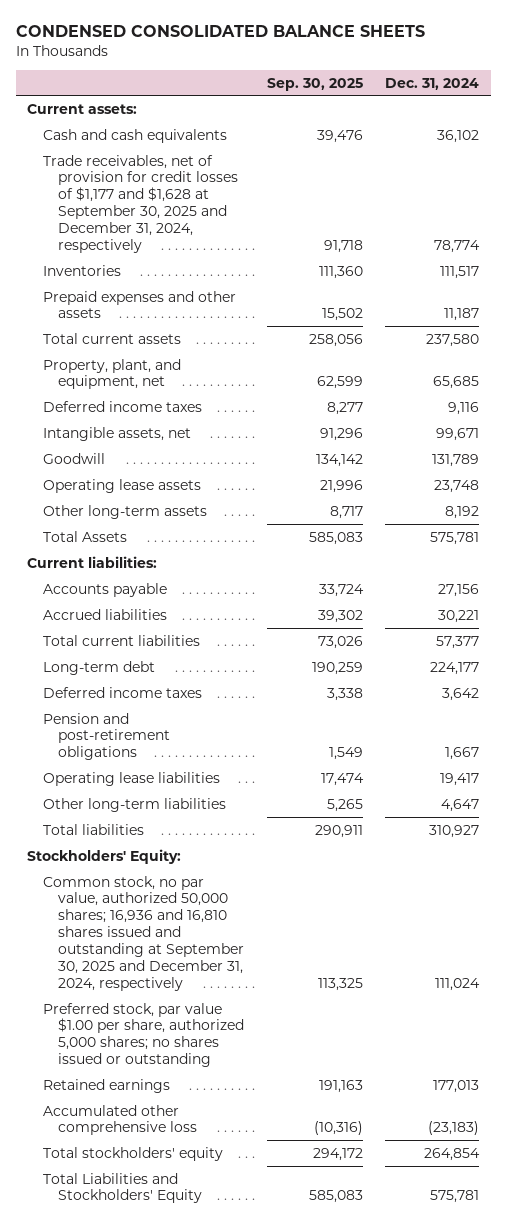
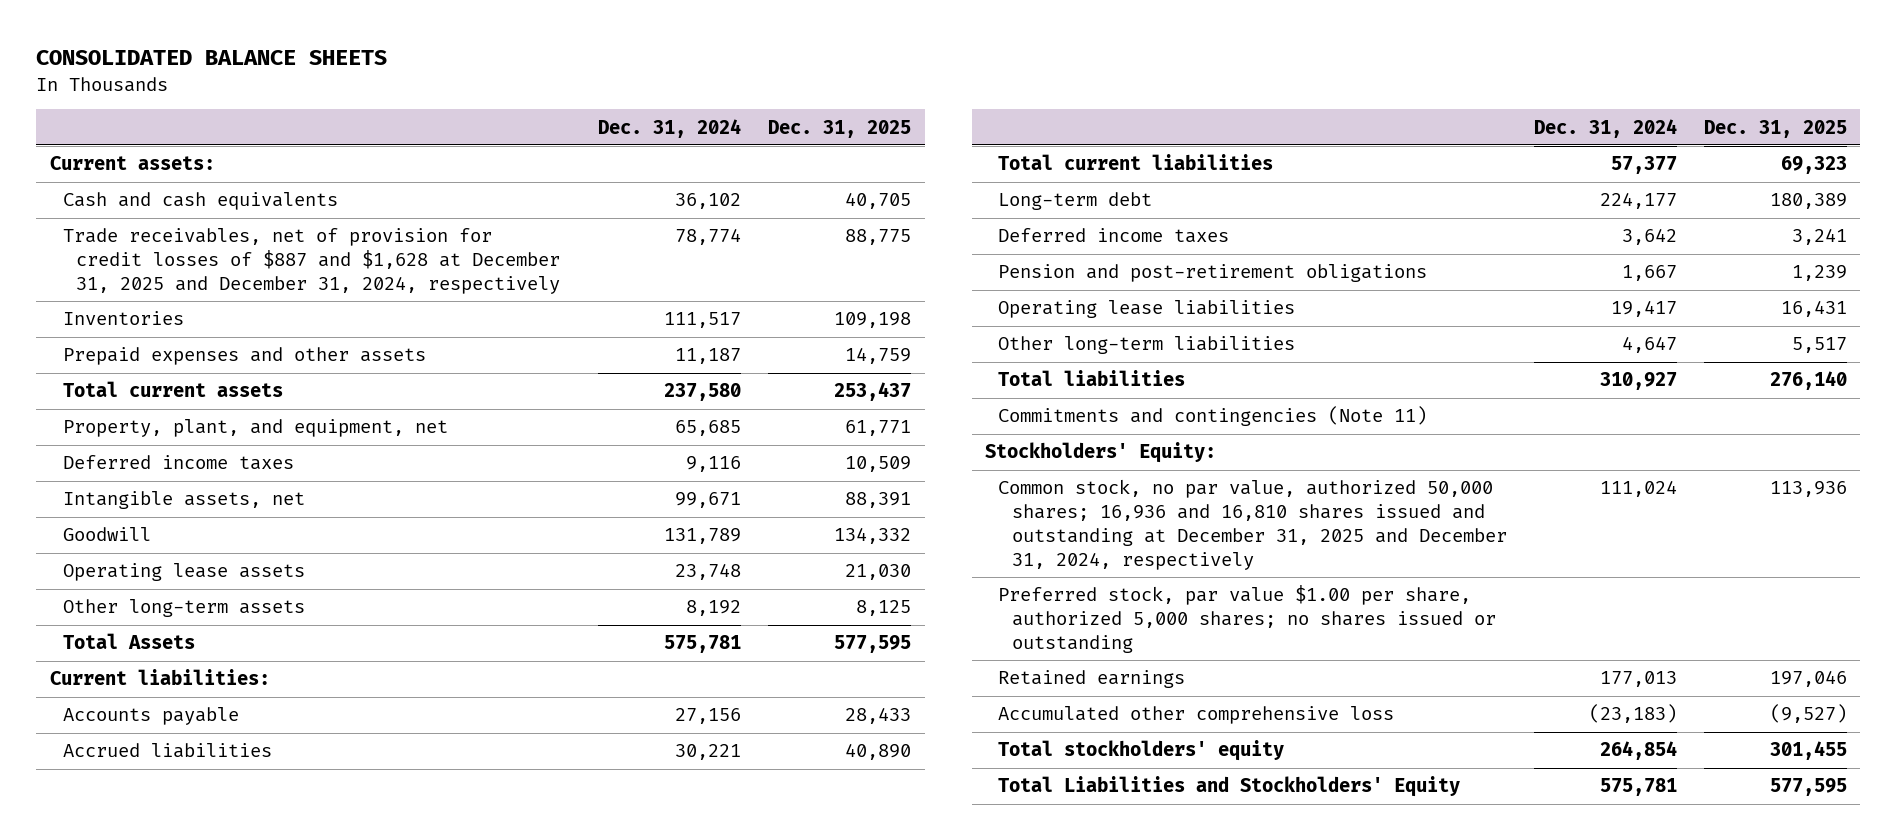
[15,25,425,38] CONDENSED CONSOLIDATED BALANCE SHEETS -> [36,50,388,66] CONSOLIDATED BALANCE SHEETS
[266,77,363,91] Sep. 30, 2025 -> none
none -> [768,119,912,138] Dec. 31, 2025
[42,154,239,253] Trade receivables, net of provision for credit losses of $1,177 and $1,628 at September 30, 2025 and December 31, 2024, respectively -> [63,228,561,294] Trade receivables, net of provision for credit losses of $887 and $1,628 at December 31, 2025 and December 31, 2024, respectively
none -> [998,406,1428,427] Commitments and contingencies (Note 11)
[42,875,245,991] Common stock, no par value, authorized 50,000 shares; 16,936 and 16,810 shares issued and outstanding at September 30, 2025 and December 31, 2024, respectively -> [998,479,1507,570] Common stock, no par value, authorized 50,000 shares; 16,936 and 16,810 shares issued and outstanding at December 31, 2025 and December 31, 2024, respectively

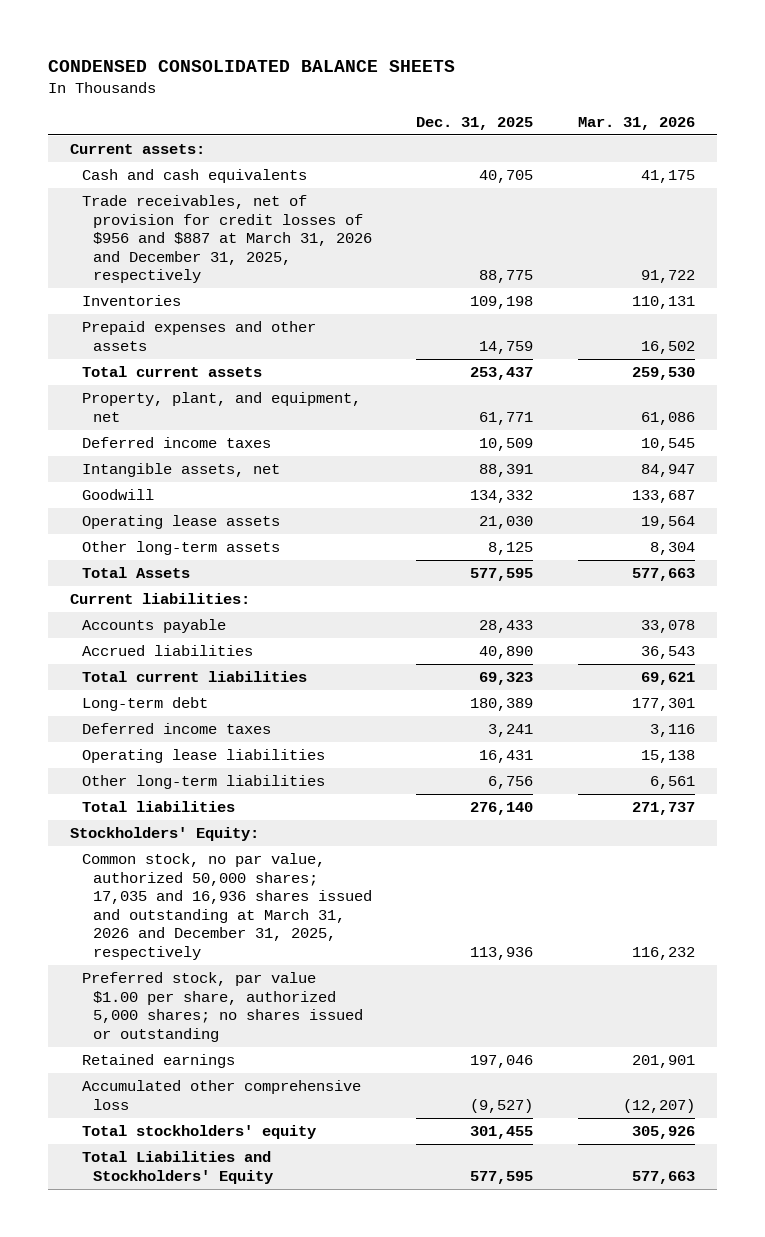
[36,50,388,66] CONSOLIDATED BALANCE SHEETS -> [48,60,456,73] CONDENSED CONSOLIDATED BALANCE SHEETS
[598,118,742,138] Dec. 31, 2024 -> none
none -> [577,116,695,130] Mar. 31, 2026
[63,228,561,294] Trade receivables, net of provision for credit losses of $887 and $1,628 at December 31, 2025 and December 31, 2024, respectively -> [81,195,373,284] Trade receivables, net of provision for credit losses of $956 and $887 at March 31, 2026 and December 31, 2025, respectively
[998,264,1428,283] Pension and post-retirement obligations -> none
[1791,337,1847,354] 5,517 -> [488,776,534,790] 6,756
[998,406,1428,427] Commitments and contingencies (Note 11) -> none
[998,479,1507,570] Common stock, no par value, authorized 50,000 shares; 16,936 and 16,810 shares issued and outstanding at December 31, 2025 and December 31, 2024, respectively -> [81,853,373,960] Common stock, no par value, authorized 50,000 shares; 17,035 and 16,936 shares issued and outstanding at March 31, 2026 and December 31, 2025, respectively

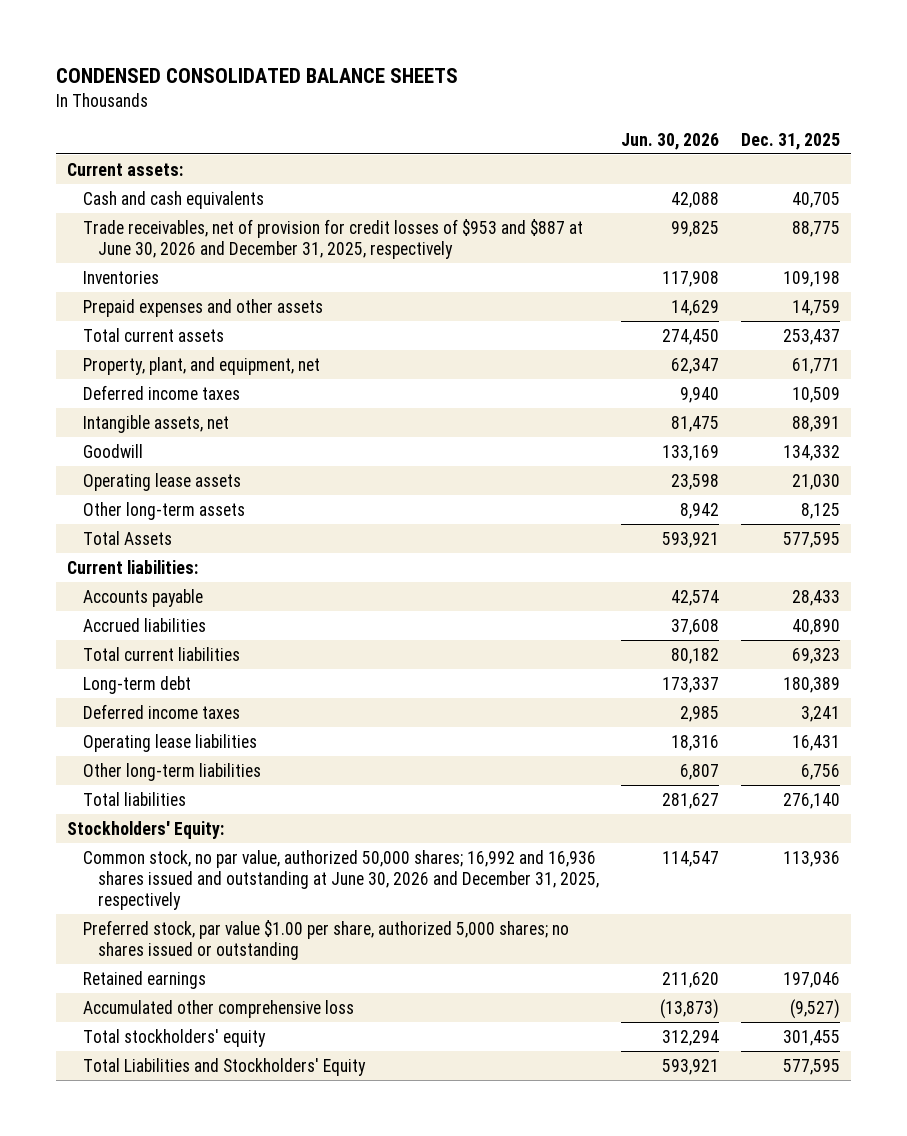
[577,116,695,130] Mar. 31, 2026 -> none
none -> [621,132,720,150] Jun. 30, 2026
[81,195,373,284] Trade receivables, net of provision for credit losses of $956 and $887 at March 31, 2026 and December 31, 2025, respectively -> [82,218,583,259] Trade receivables, net of provision for credit losses of $953 and $887 at June 30, 2026 and December 31, 2025, respectively
[81,853,373,960] Common stock, no par value, authorized 50,000 shares; 17,035 and 16,936 shares issued and outstanding at March 31, 2026 and December 31, 2025, respectively -> [82,849,600,910] Common stock, no par value, authorized 50,000 shares; 16,992 and 16,936 shares issued and outstanding at June 30, 2026 and December 31, 2025, respectively

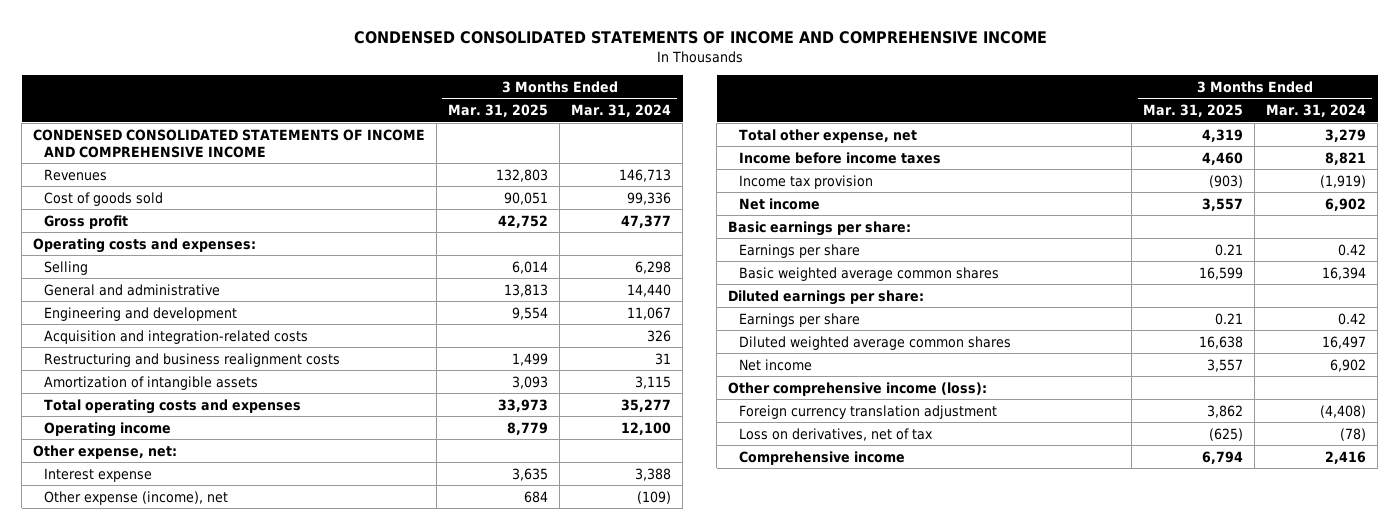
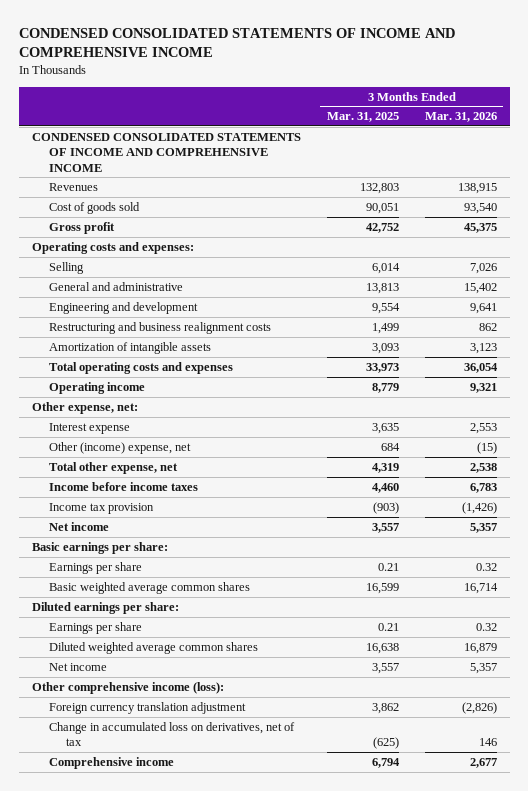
[571,104,672,118] Mar. 31, 2024 -> none
none -> [424,112,497,123] Mar. 31, 2026
[43,329,308,344] Acquisition and integration-related costs -> none
[43,490,228,505] Other expense (income), net -> [48,441,191,454] Other (income) expense, net
[738,427,933,441] Loss on derivatives, net of tax -> [48,721,295,747] Change in accumulated loss on derivatives, net of tax

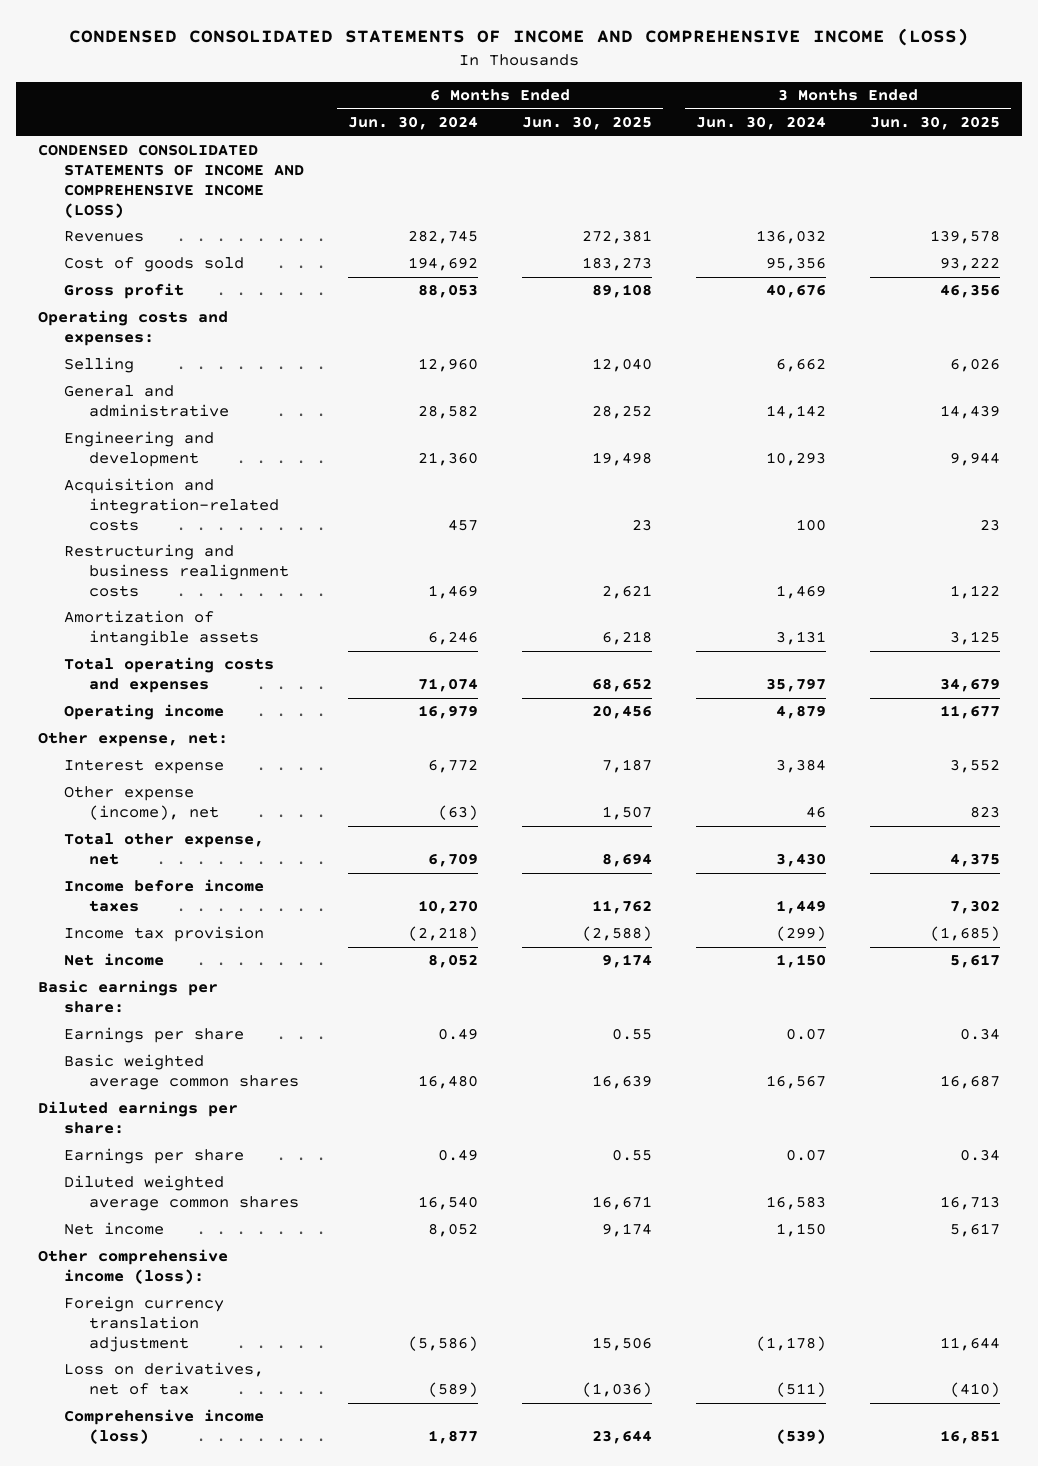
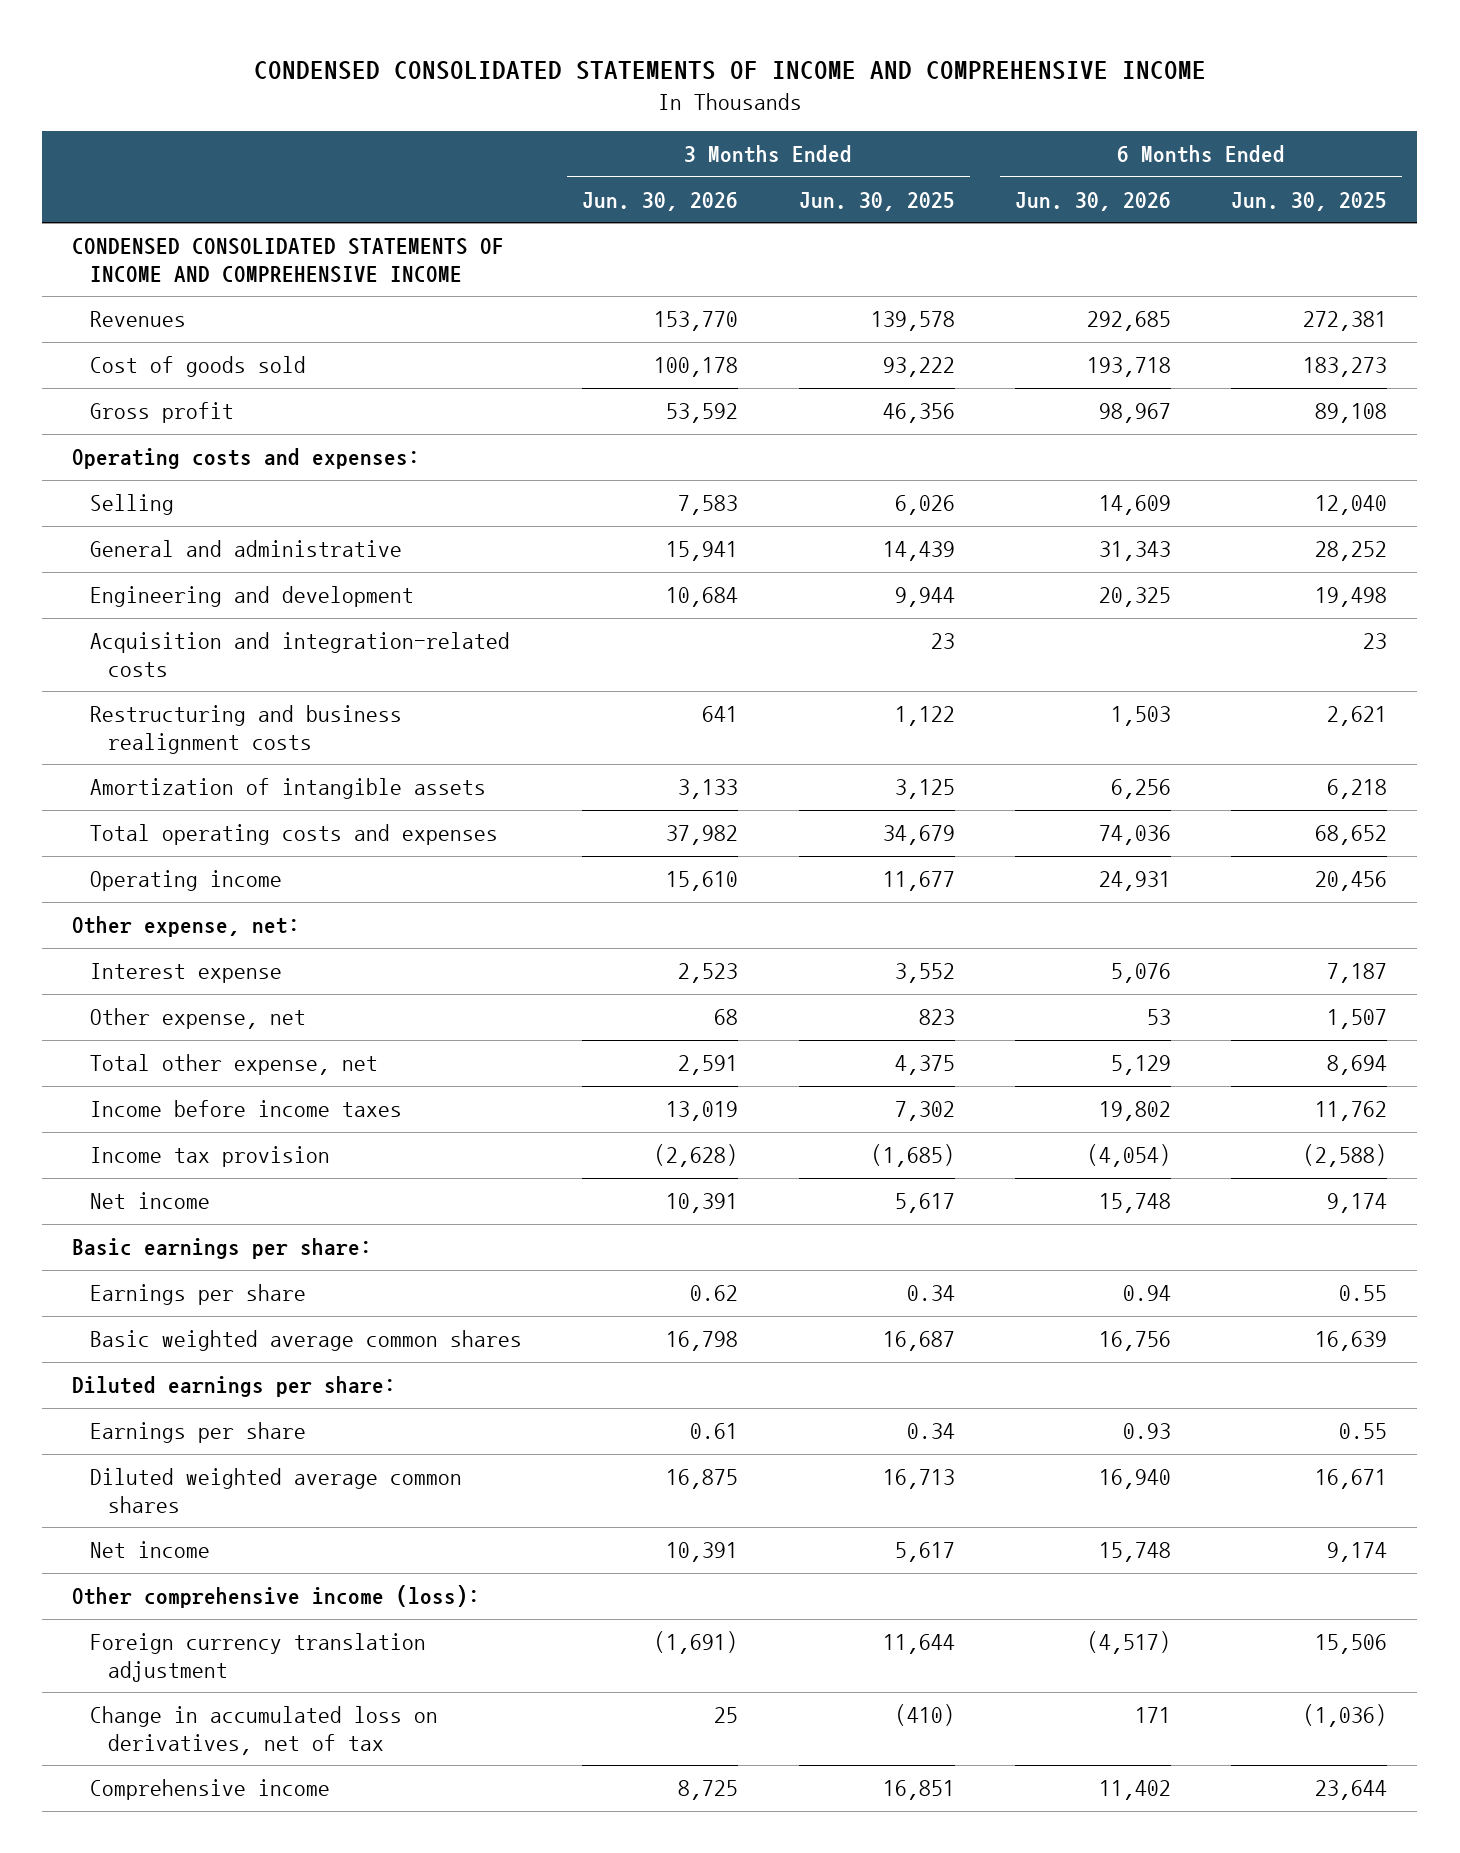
[69,28,970,47] CONDENSED CONSOLIDATED STATEMENTS OF INCOME AND COMPREHENSIVE INCOME (LOSS) -> [253,60,1206,80] CONDENSED CONSOLIDATED STATEMENTS OF INCOME AND COMPREHENSIVE INCOME
[347,116,478,131] Jun. 30, 2024 -> none
[696,116,827,131] Jun. 30, 2024 -> none
none -> [582,191,739,211] Jun. 30, 2026
none -> [1014,191,1171,211] Jun. 30, 2026
[38,144,304,218] CONDENSED CONSOLIDATED STATEMENTS OF INCOME AND COMPREHENSIVE INCOME (LOSS) -> [72,238,505,283] CONDENSED CONSOLIDATED STATEMENTS OF INCOME AND COMPREHENSIVE INCOME
[63,786,220,821] Other expense (income), net -> [90,1008,307,1030] Other expense, net
[63,1362,264,1396] Loss on derivatives, net of tax -> [90,1706,439,1755] Change in accumulated loss on derivatives, net of tax
[63,1409,264,1445] Comprehensive income (loss) -> [90,1779,331,1801] Comprehensive income

